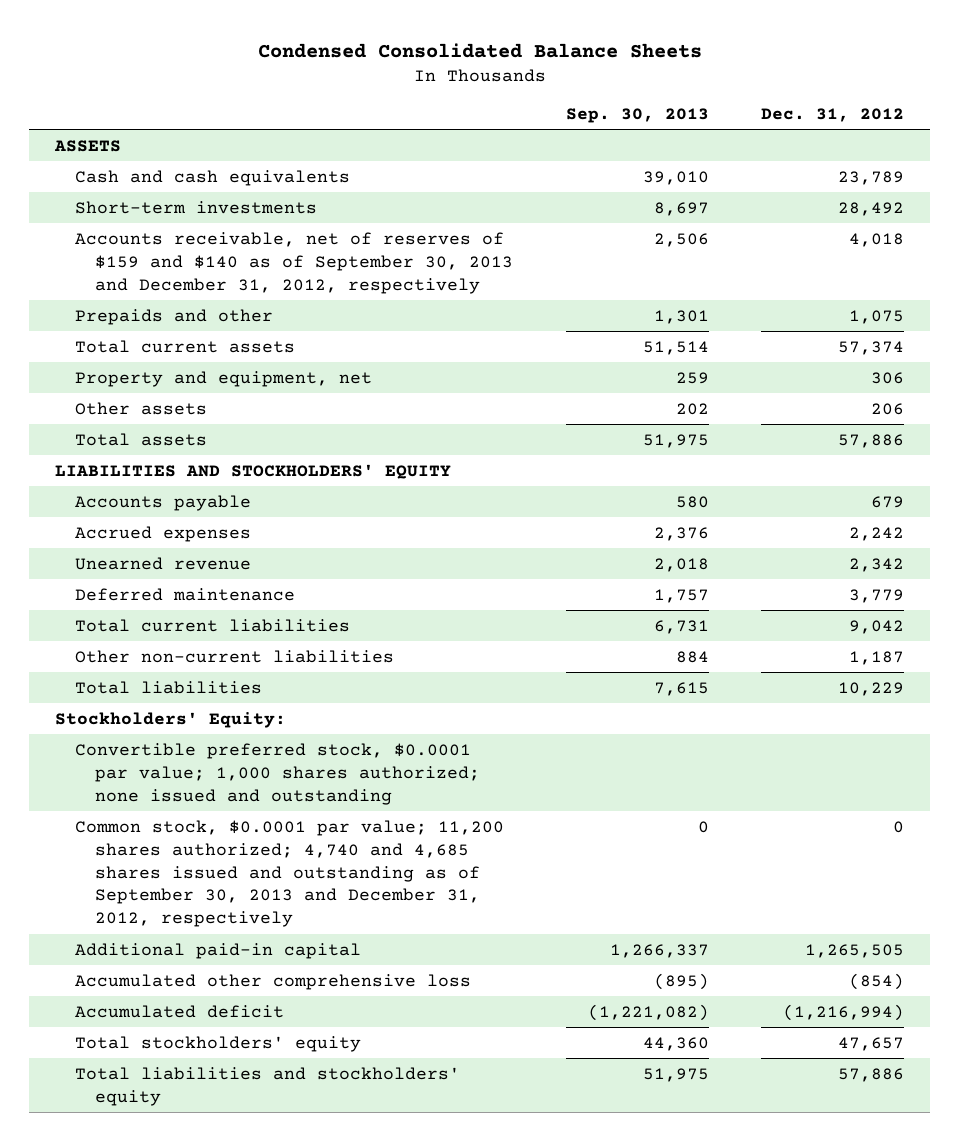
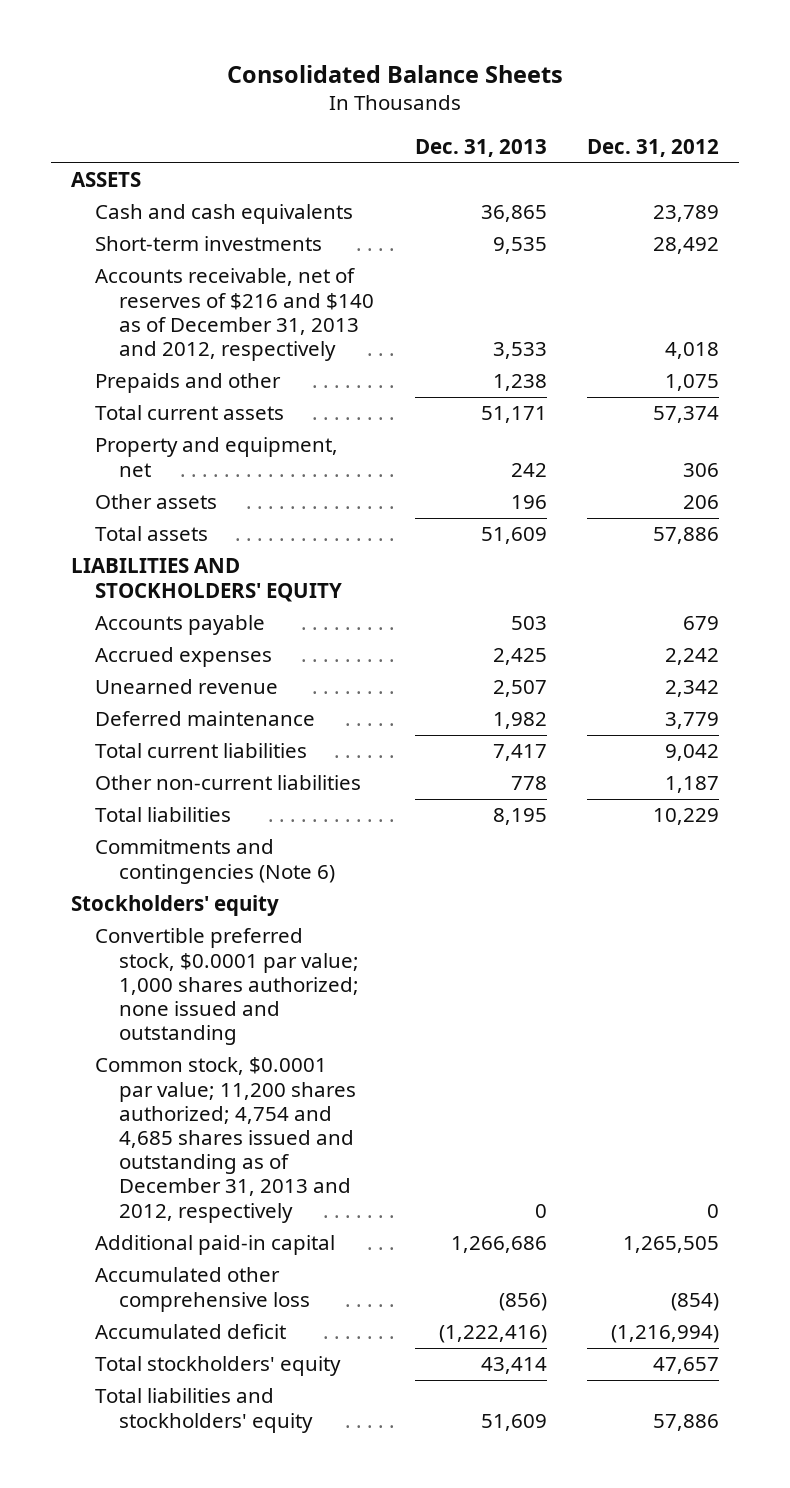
[257,42,702,58] Condensed Consolidated Balance Sheets -> [227,64,564,83] Consolidated Balance Sheets
[565,108,709,124] Sep. 30, 2013 -> none
none -> [414,138,547,157] Dec. 31, 2013
[74,231,513,294] Accounts receivable, net of reserves of $159 and $140 as of September 30, 2013 and December 31, 2012, respectively -> [95,268,375,362] Accounts receivable, net of reserves of $216 and $140 as of December 31, 2013 and 2012, respectively
none -> [95,839,336,884] Commitments and contingencies (Note 6)
[54,711,286,728] Stockholders' Equity: -> [71,895,280,917] Stockholders' equity
[74,819,504,928] Common stock, $0.0001 par value; 11,200 shares authorized; 4,740 and 4,685 shares issued and outstanding as of September 30, 2013 and December 31, 2012, respectively -> [95,1057,357,1223] Common stock, $0.0001 par value; 11,200 shares authorized; 4,754 and 4,685 shares issued and outstanding as of December 31, 2013 and 2012, respectively

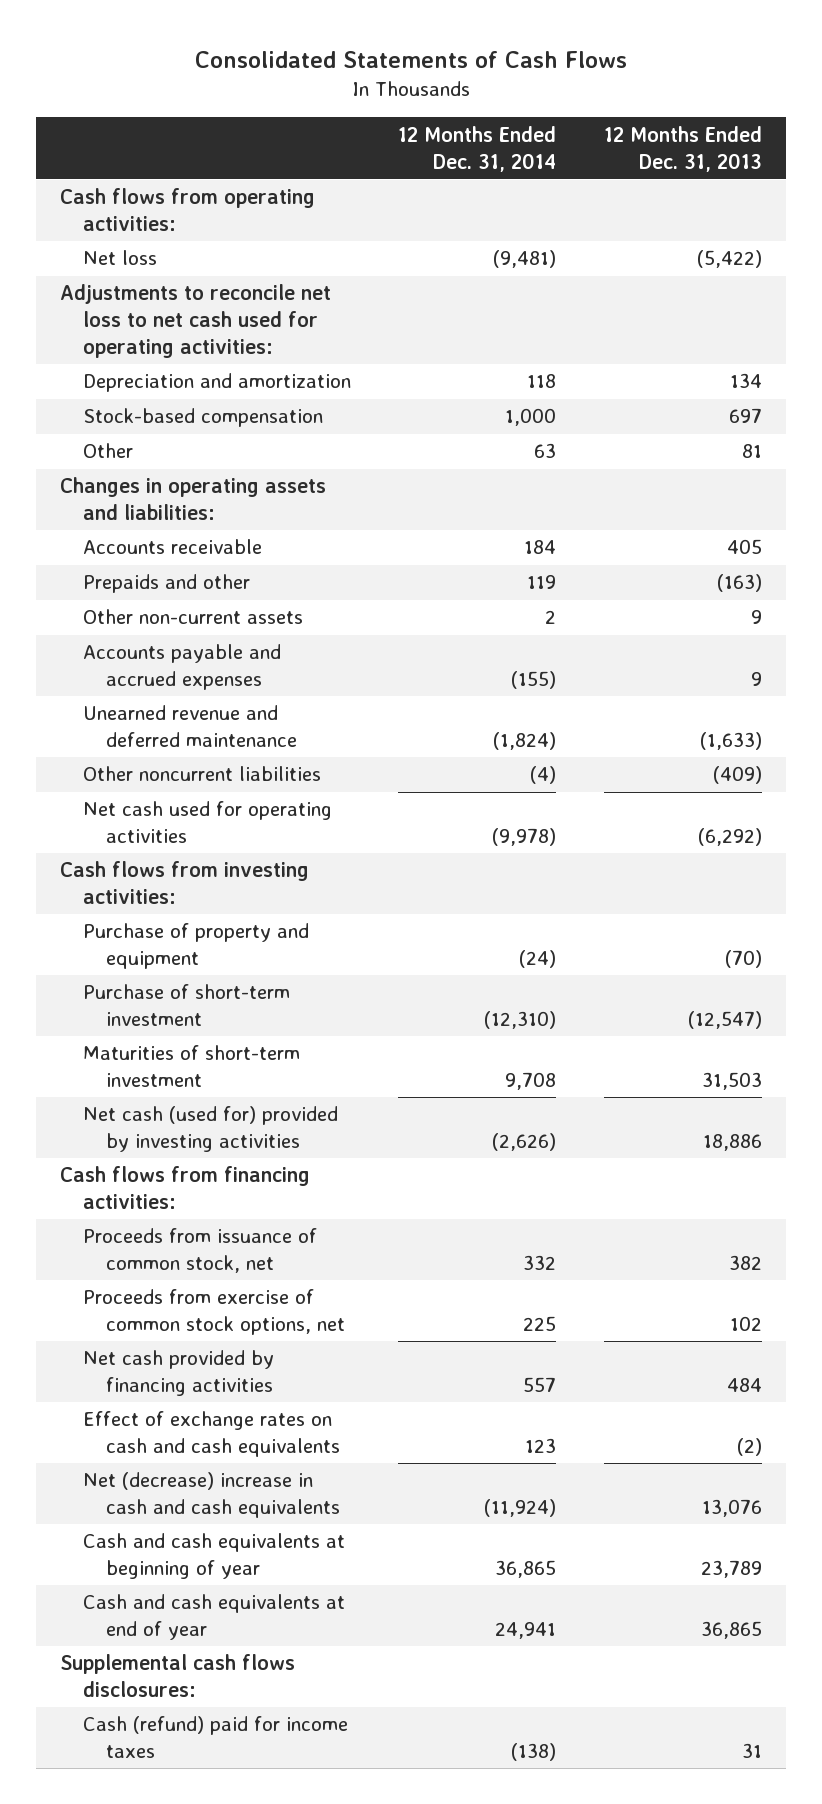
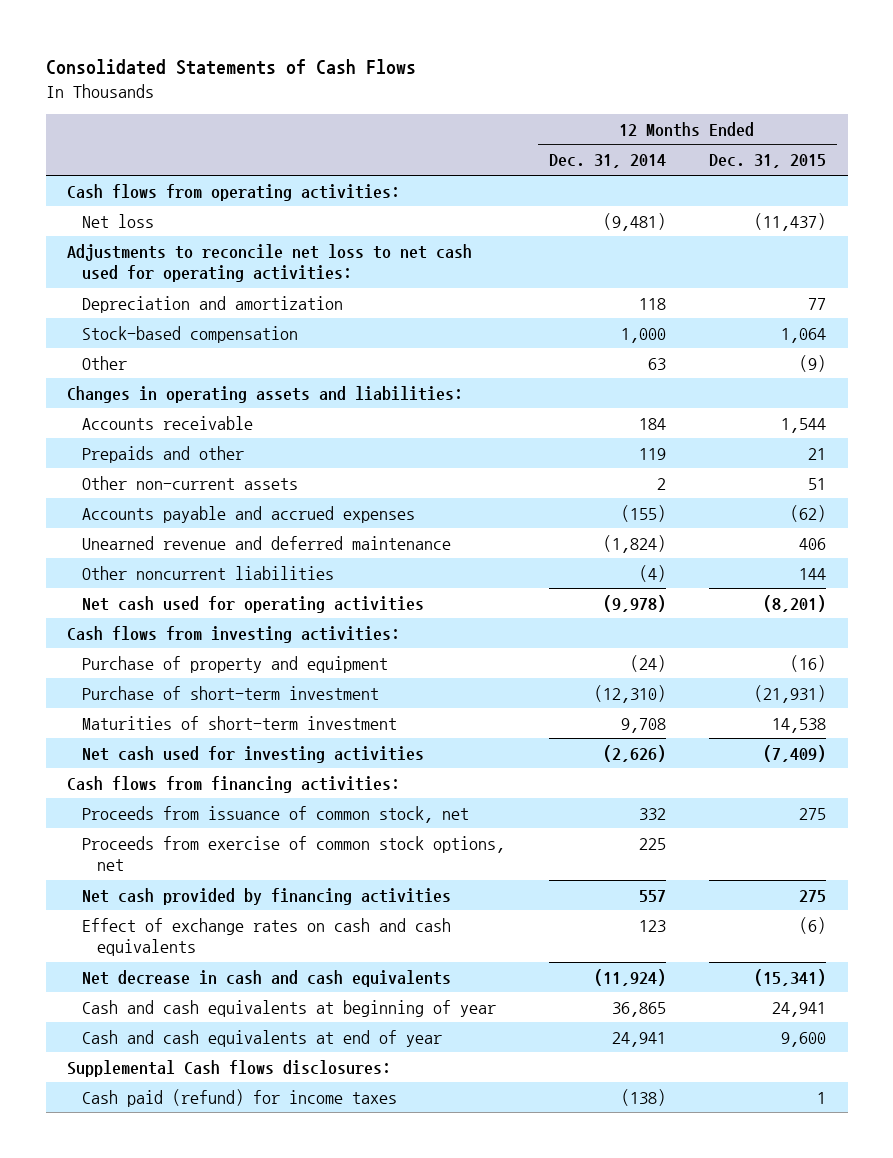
[604,125,763,172] 12 Months Ended Dec. 31, 2013 -> none
none -> [709,154,827,169] Dec. 31, 2015
[82,1106,338,1153] Net cash (used for) provided by investing activities -> [82,745,425,763] Net cash used for investing activities
[82,1472,340,1519] Net (decrease) increase in cash and cash equivalents -> [82,969,452,987] Net decrease in cash and cash equivalents
[59,1654,295,1698] Supplemental cash flows disclosures: -> [67,1059,392,1077] Supplemental Cash flows disclosures:
[82,1716,348,1759] Cash (refund) paid for income taxes -> [82,1088,398,1107] Cash paid (refund) for income taxes

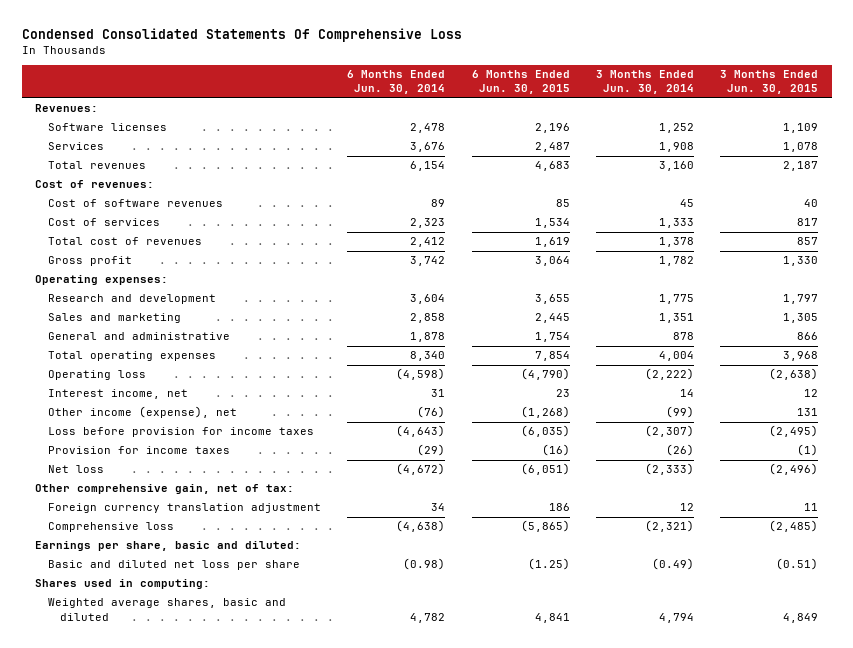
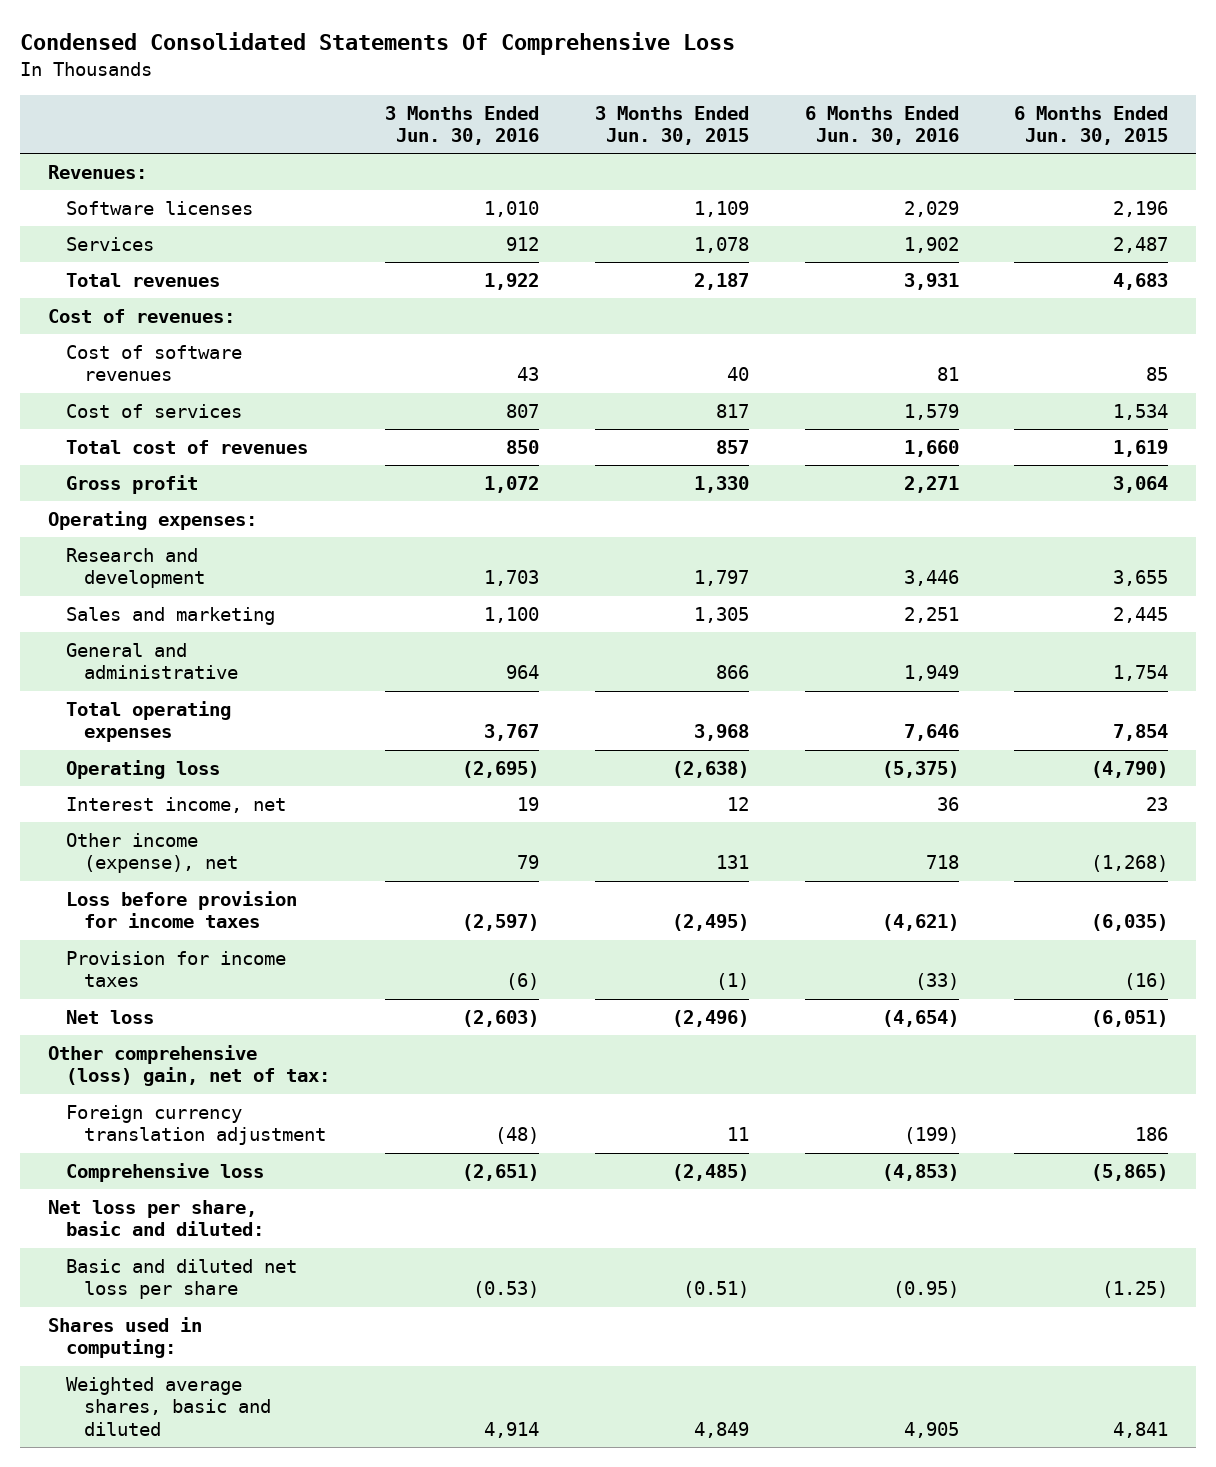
[347,70,446,95] 6 Months Ended Jun. 30, 2014 -> none
[595,70,694,95] 3 Months Ended Jun. 30, 2014 -> none
none -> [385,105,540,146] 3 Months Ended Jun. 30, 2016
none -> [804,105,959,146] 6 Months Ended Jun. 30, 2016
[34,484,294,495] Other comprehensive gain, net of tax: -> [47,1045,330,1087] Other comprehensive (loss) gain, net of tax:
[34,541,301,552] Earnings per share, basic and diluted: -> [47,1200,264,1237] Net loss per share, basic and diluted:

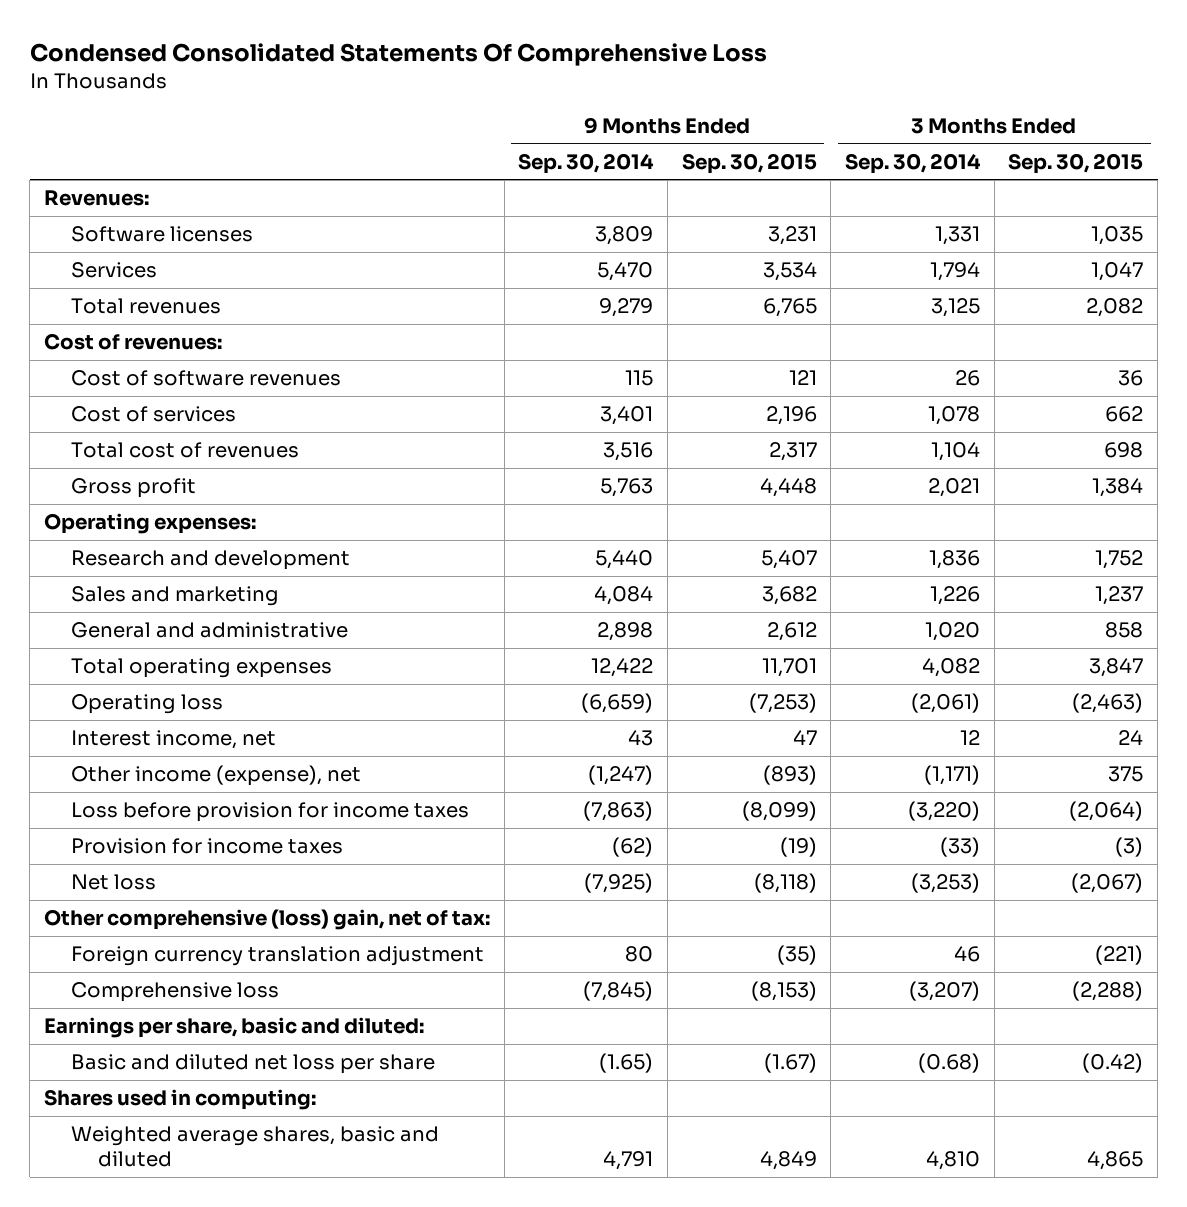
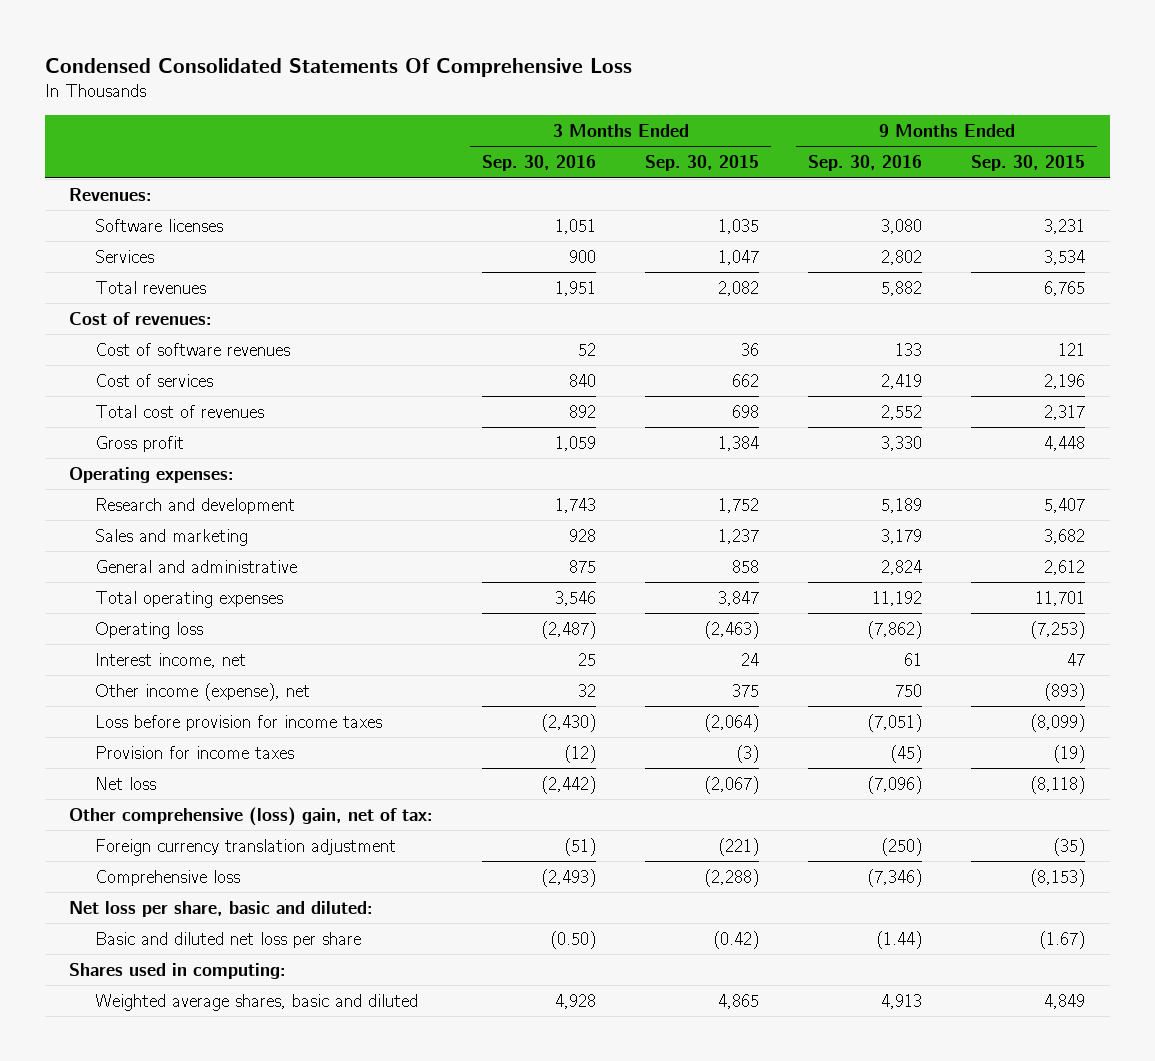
[518,152,655,174] Sep. 30, 2014 -> none
[845,152,982,174] Sep. 30, 2014 -> none
none -> [482,155,597,172] Sep. 30, 2016
none -> [808,155,923,172] Sep. 30, 2016
[43,1017,424,1039] Earnings per share, basic and diluted: -> [69,900,374,917] Net loss per share, basic and diluted:

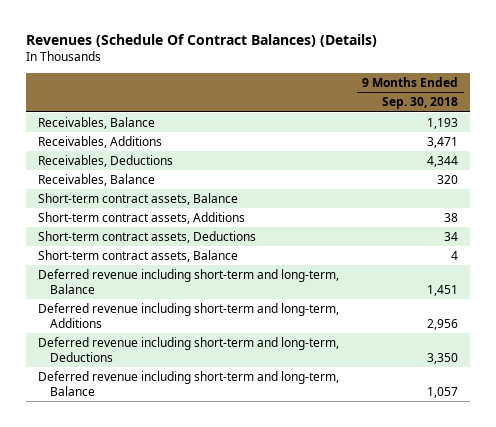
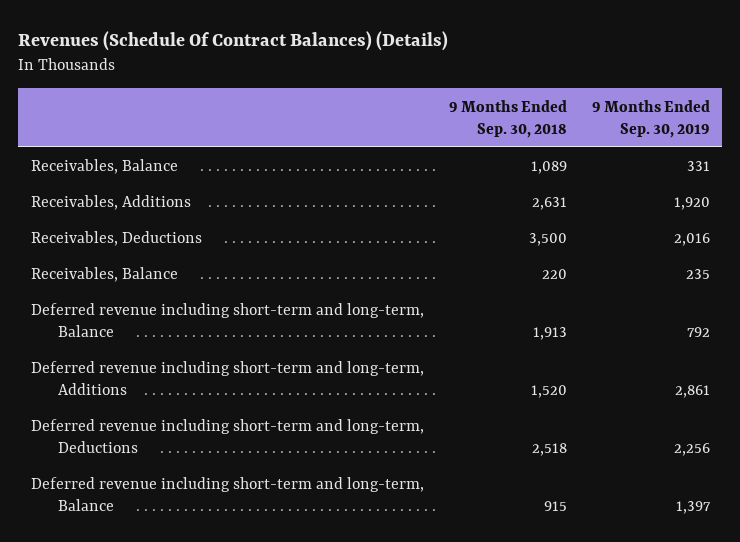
none -> [591,99,710,138] 9 Months Ended Sep. 30, 2019
[37,193,238,206] Short-term contract assets, Balance -> none
[37,212,245,225] Short-term contract assets, Additions -> none
[37,231,256,244] Short-term contract assets, Deductions -> none
[37,250,238,263] Short-term contract assets, Balance -> none
[427,118,459,130] 1,193 -> [530,161,567,175] 1,089
[427,137,459,149] 3,471 -> [531,197,567,211] 2,631
[427,156,459,168] 4,344 -> [528,233,567,247] 3,500
[437,175,459,185] 320 -> [541,269,567,280] 220
[427,284,459,296] 1,451 -> [532,327,567,341] 1,913
[427,318,459,330] 2,956 -> [530,385,567,399] 1,520
[427,352,459,364] 3,350 -> [531,443,567,457] 2,518
[427,386,459,398] 1,057 -> [543,501,567,512] 915

